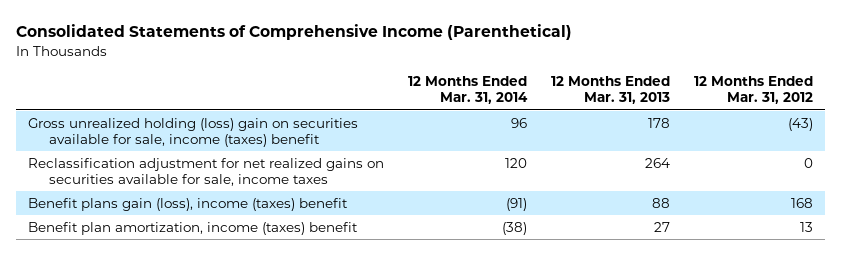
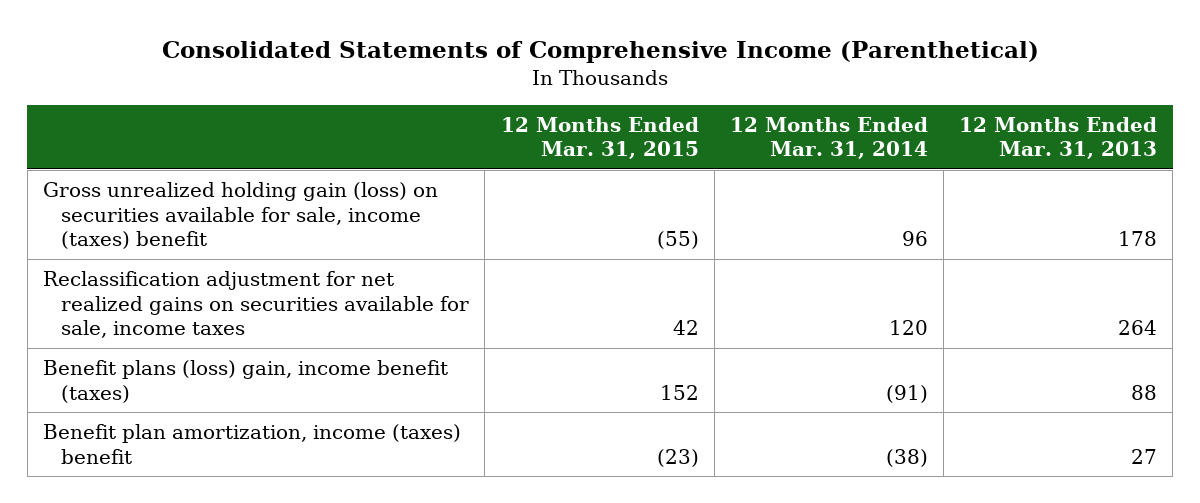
[694,76,814,105] 12 Months Ended Mar. 31, 2012 -> none
none -> [500,116,699,160] 12 Months Ended Mar. 31, 2015
[28,117,359,148] Gross unrealized holding (loss) gain on securities available for sale, income (taxes) benefit -> [42,181,438,250] Gross unrealized holding gain (loss) on securities available for sale, income (taxes) benefit
[28,197,349,211] Benefit plans gain (loss), income (taxes) benefit -> [42,359,448,403] Benefit plans (loss) gain, income benefit (taxes)

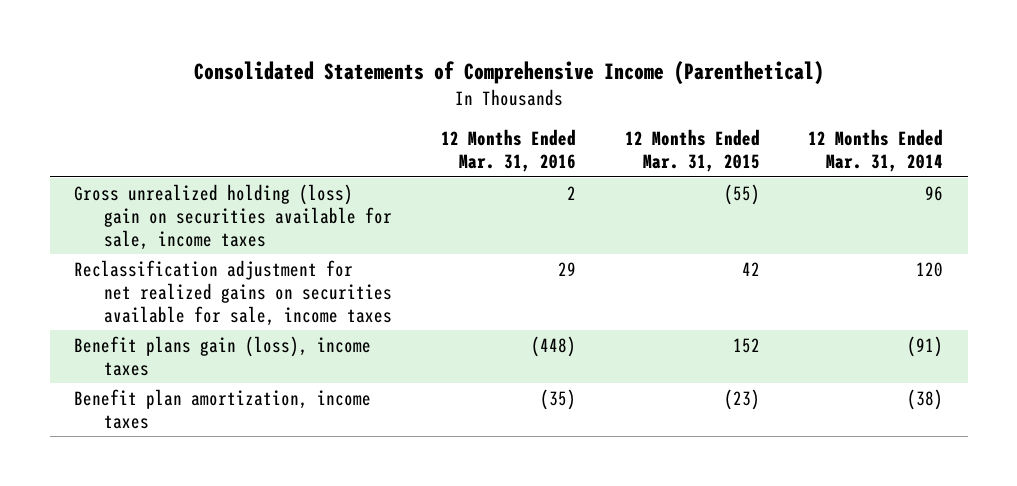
[958,116,1157,160] 12 Months Ended Mar. 31, 2013 -> none
none -> [440,129,576,173] 12 Months Ended Mar. 31, 2016
[42,181,438,250] Gross unrealized holding gain (loss) on securities available for sale, income (taxes) benefit -> [73,183,393,250] Gross unrealized holding (loss) gain on securities available for sale, income taxes
[42,359,448,403] Benefit plans (loss) gain, income benefit (taxes) -> [73,335,371,376] Benefit plans gain (loss), income taxes
[42,423,461,464] Benefit plan amortization, income (taxes) benefit -> [73,388,371,429] Benefit plan amortization, income taxes

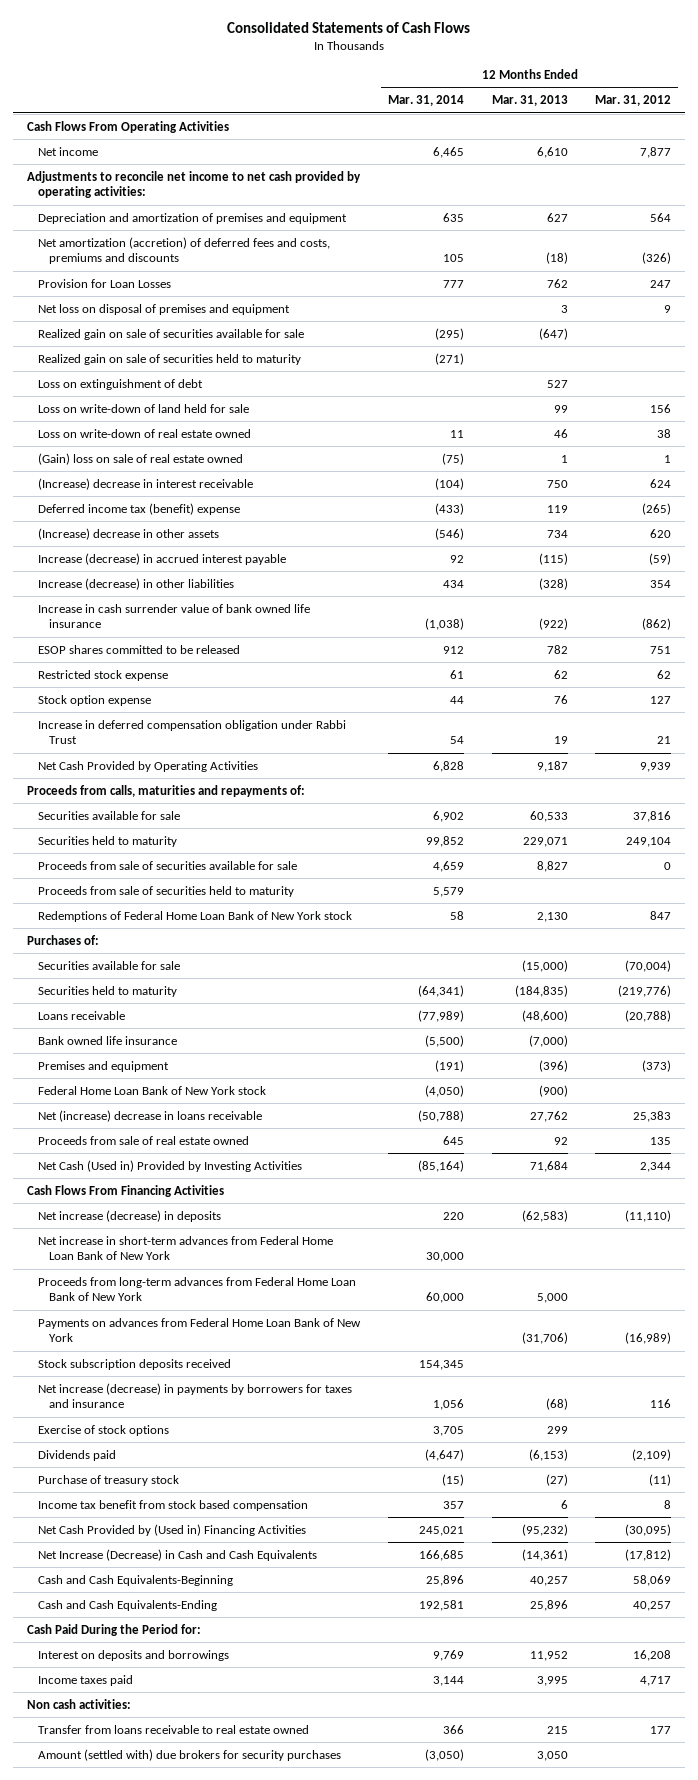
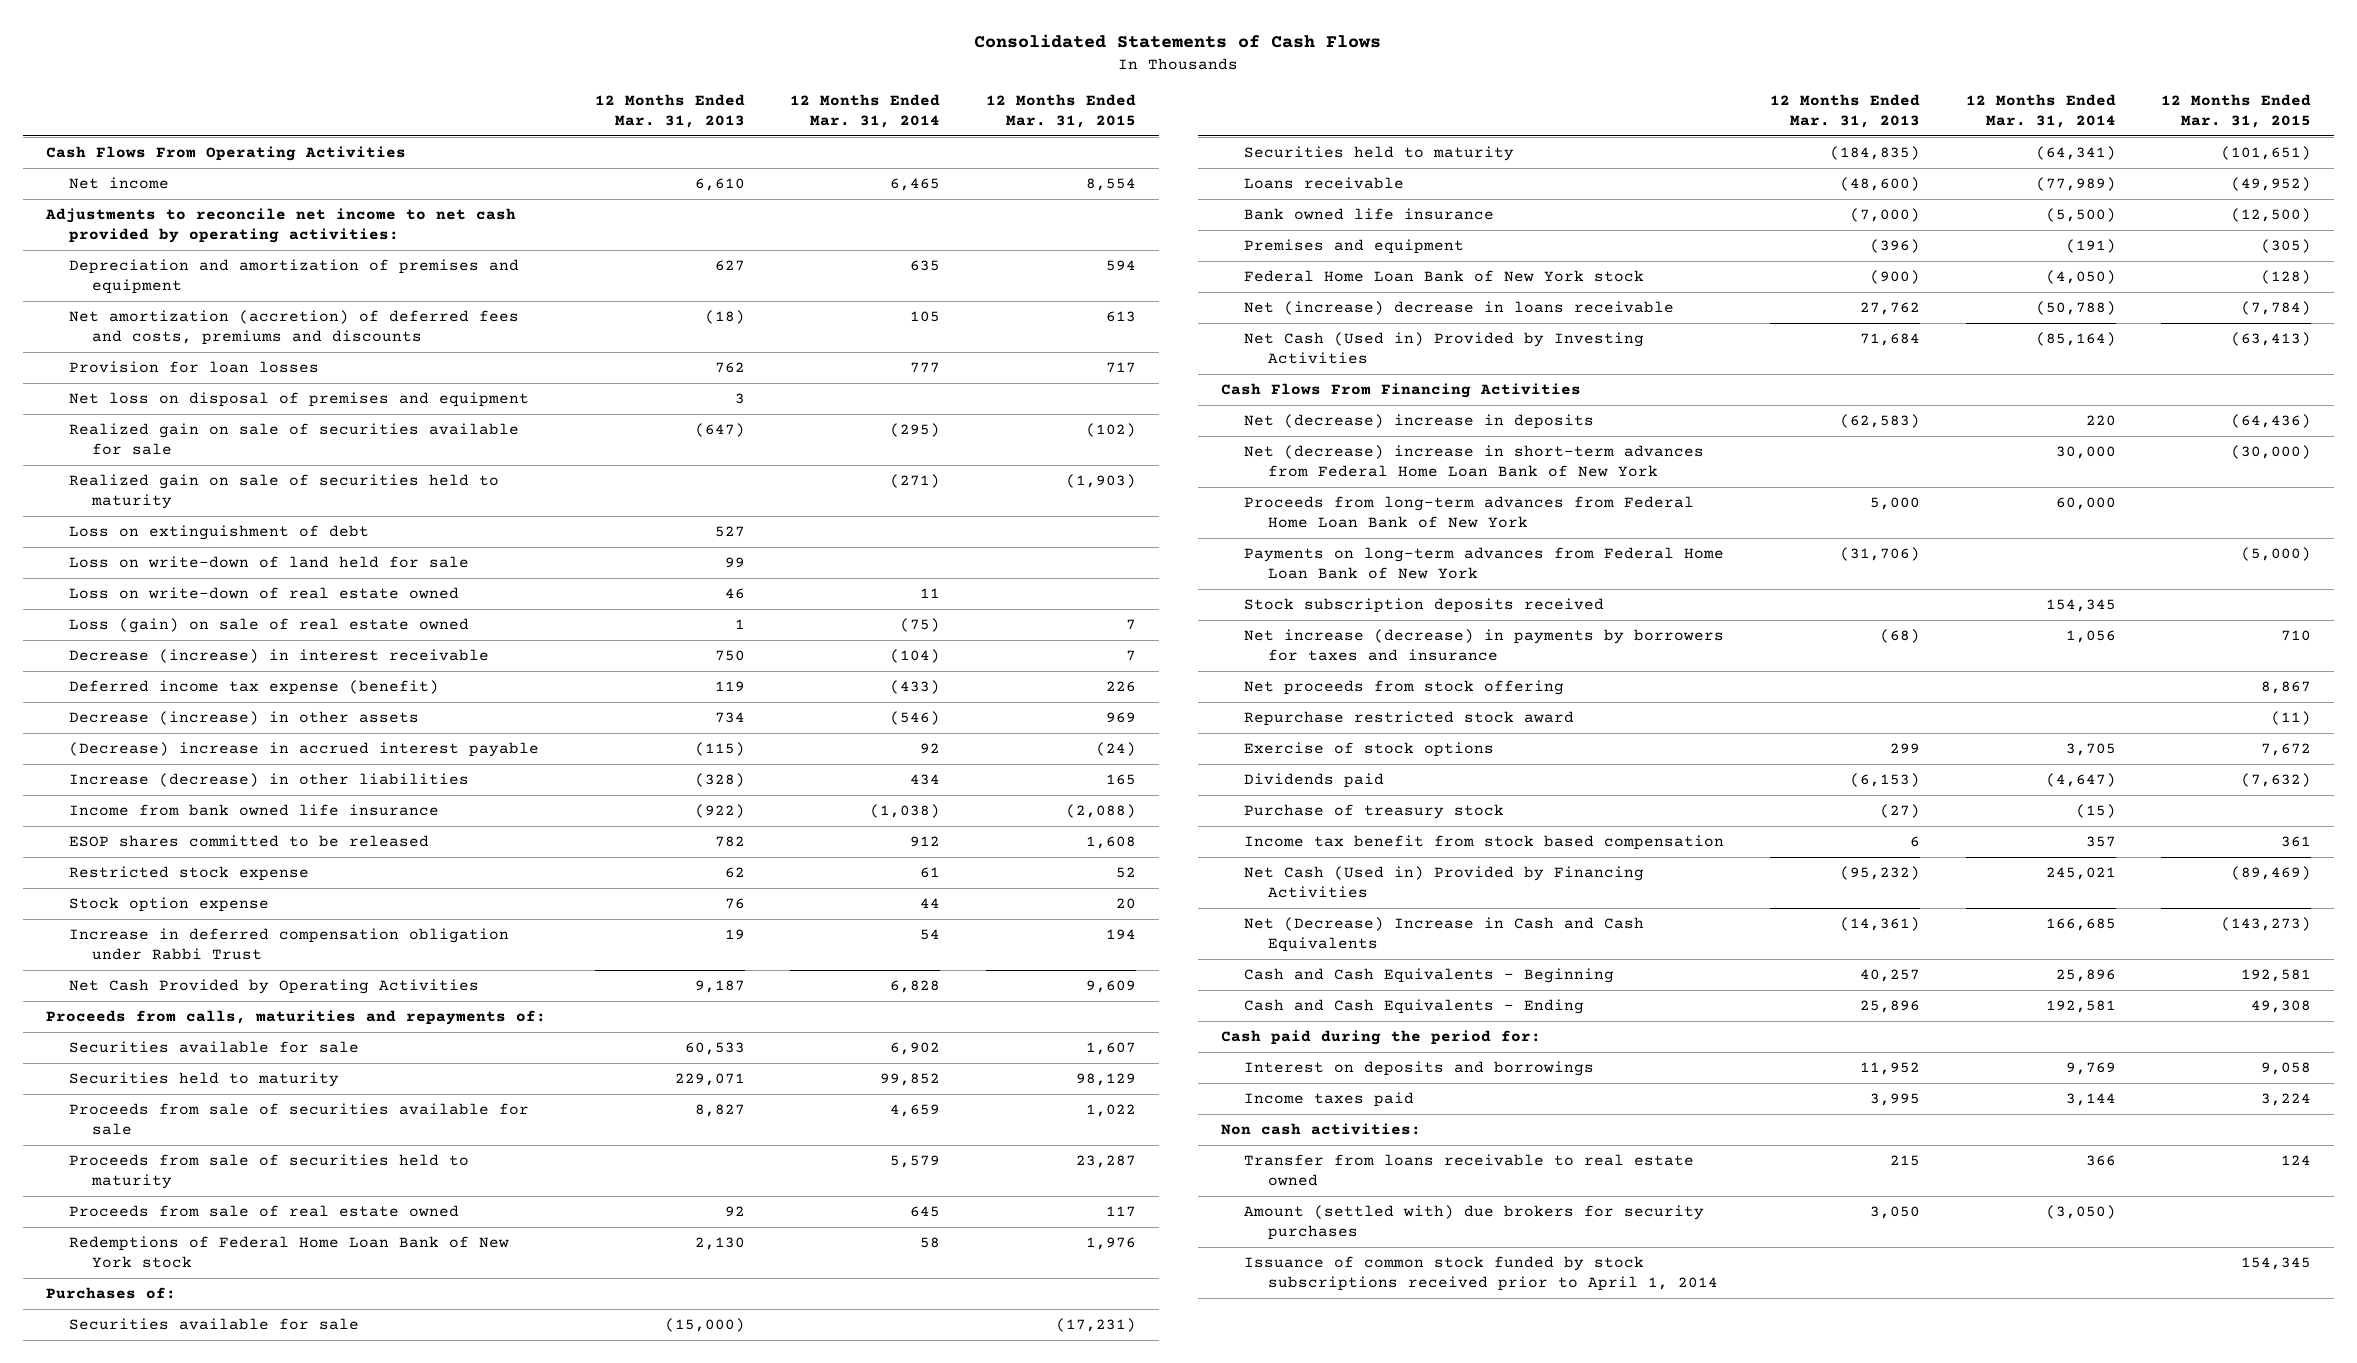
[595,95,672,107] Mar. 31, 2012 -> none
none -> [985,93,1136,128] 12 Months Ended Mar. 31, 2015
[38,278,172,288] Provision for Loan Losses -> [68,361,319,374] Provision for loan losses
[38,452,244,465] (Gain) loss on sale of real estate owned -> [68,618,469,634] Loss (gain) on sale of real estate owned
[38,477,254,490] (Increase) decrease in interest receivable -> [68,649,489,664] Decrease (increase) in interest receivable
[38,502,241,515] Deferred income tax (benefit) expense -> [68,680,439,696] Deferred income tax expense (benefit)
[38,527,220,540] (Increase) decrease in other assets -> [68,711,419,726] Decrease (increase) in other assets
[38,552,287,565] Increase (decrease) in accrued interest payable -> [68,742,539,758] (Decrease) increase in accrued interest payable
[38,603,311,629] Increase in cash surrender value of bank owned life insurance -> [68,804,439,817] Income from bank owned life insurance
[38,1135,250,1145] Proceeds from sale of real estate owned -> [68,1205,459,1218] Proceeds from sale of real estate owned
[38,1209,222,1222] Net increase (decrease) in deposits -> [1244,414,1595,430] Net (decrease) increase in deposits
[38,1235,334,1261] Net increase in short-term advances from Federal Home Loan Bank of New York -> [1244,445,1705,477] Net (decrease) increase in short-term advances from Federal Home Loan Bank of New York
[38,1317,362,1343] Payments on advances from Federal Home Loan Bank of New York -> [1244,547,1725,579] Payments on long-term advances from Federal Home Loan Bank of New York
none -> [1244,680,1565,696] Net proceeds from stock offering
none -> [1244,711,1575,727] Repurchase restricted stock award
[38,1523,307,1536] Net Cash Provided by (Used in) Financing Activities -> [1244,866,1645,898] Net Cash (Used in) Provided by Financing Activities
[38,1548,318,1561] Net Increase (Decrease) in Cash and Cash Equivalents -> [1244,917,1645,952] Net (Decrease) Increase in Cash and Cash Equivalents
[38,1574,234,1586] Cash and Cash Equivalents-Beginning -> [1244,968,1615,984] Cash and Cash Equivalents - Beginning
[38,1599,218,1611] Cash and Cash Equivalents-Ending -> [1244,999,1585,1015] Cash and Cash Equivalents - Ending
[27,1623,202,1636] Cash Paid During the Period for: -> [1221,1030,1542,1046] Cash paid during the period for:
none -> [1244,1256,1718,1291] Issuance of common stock funded by stock subscriptions received prior to April 1, 2014

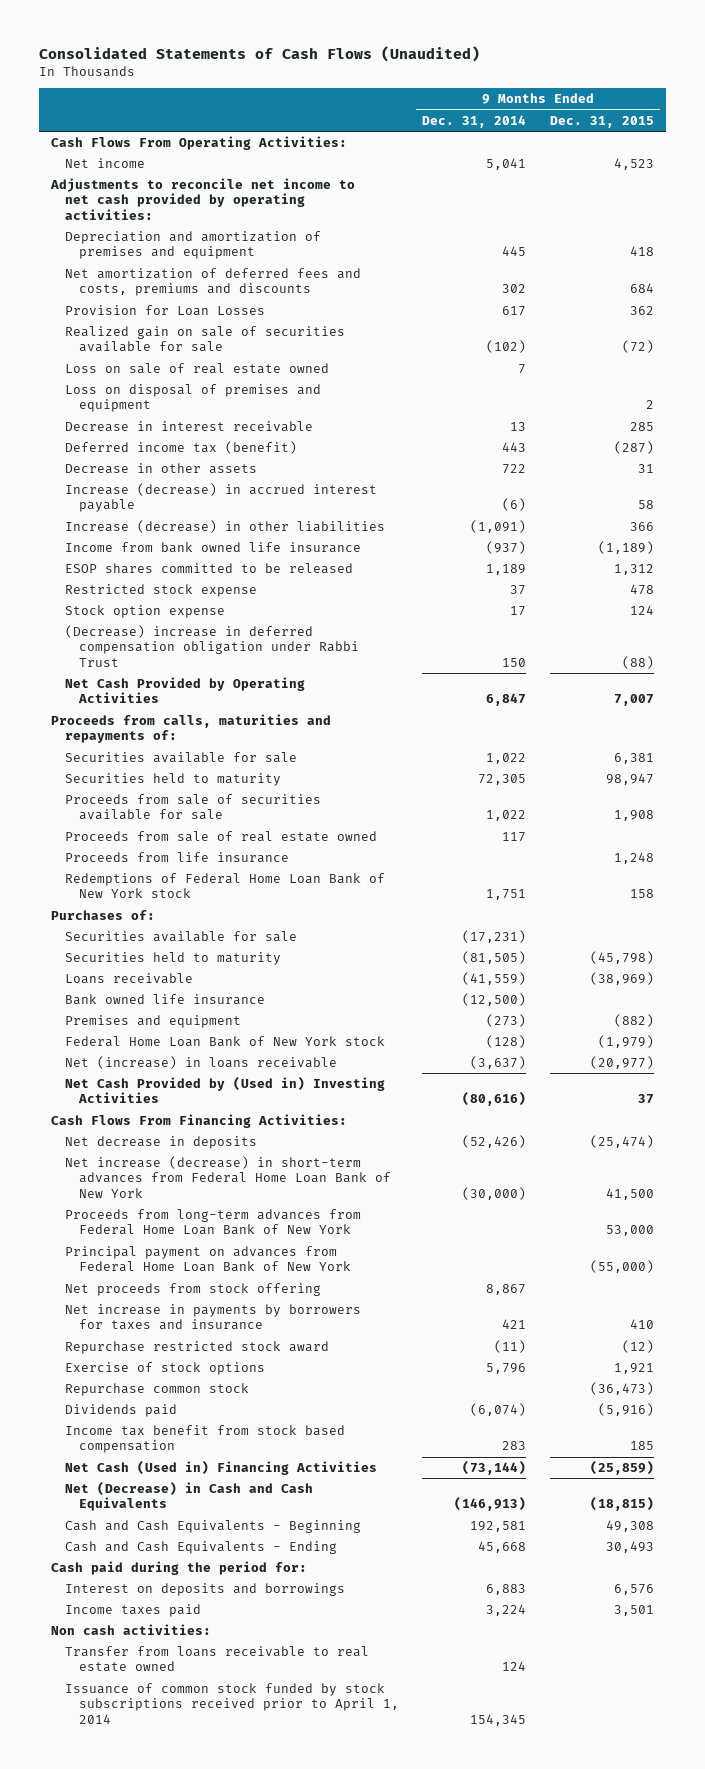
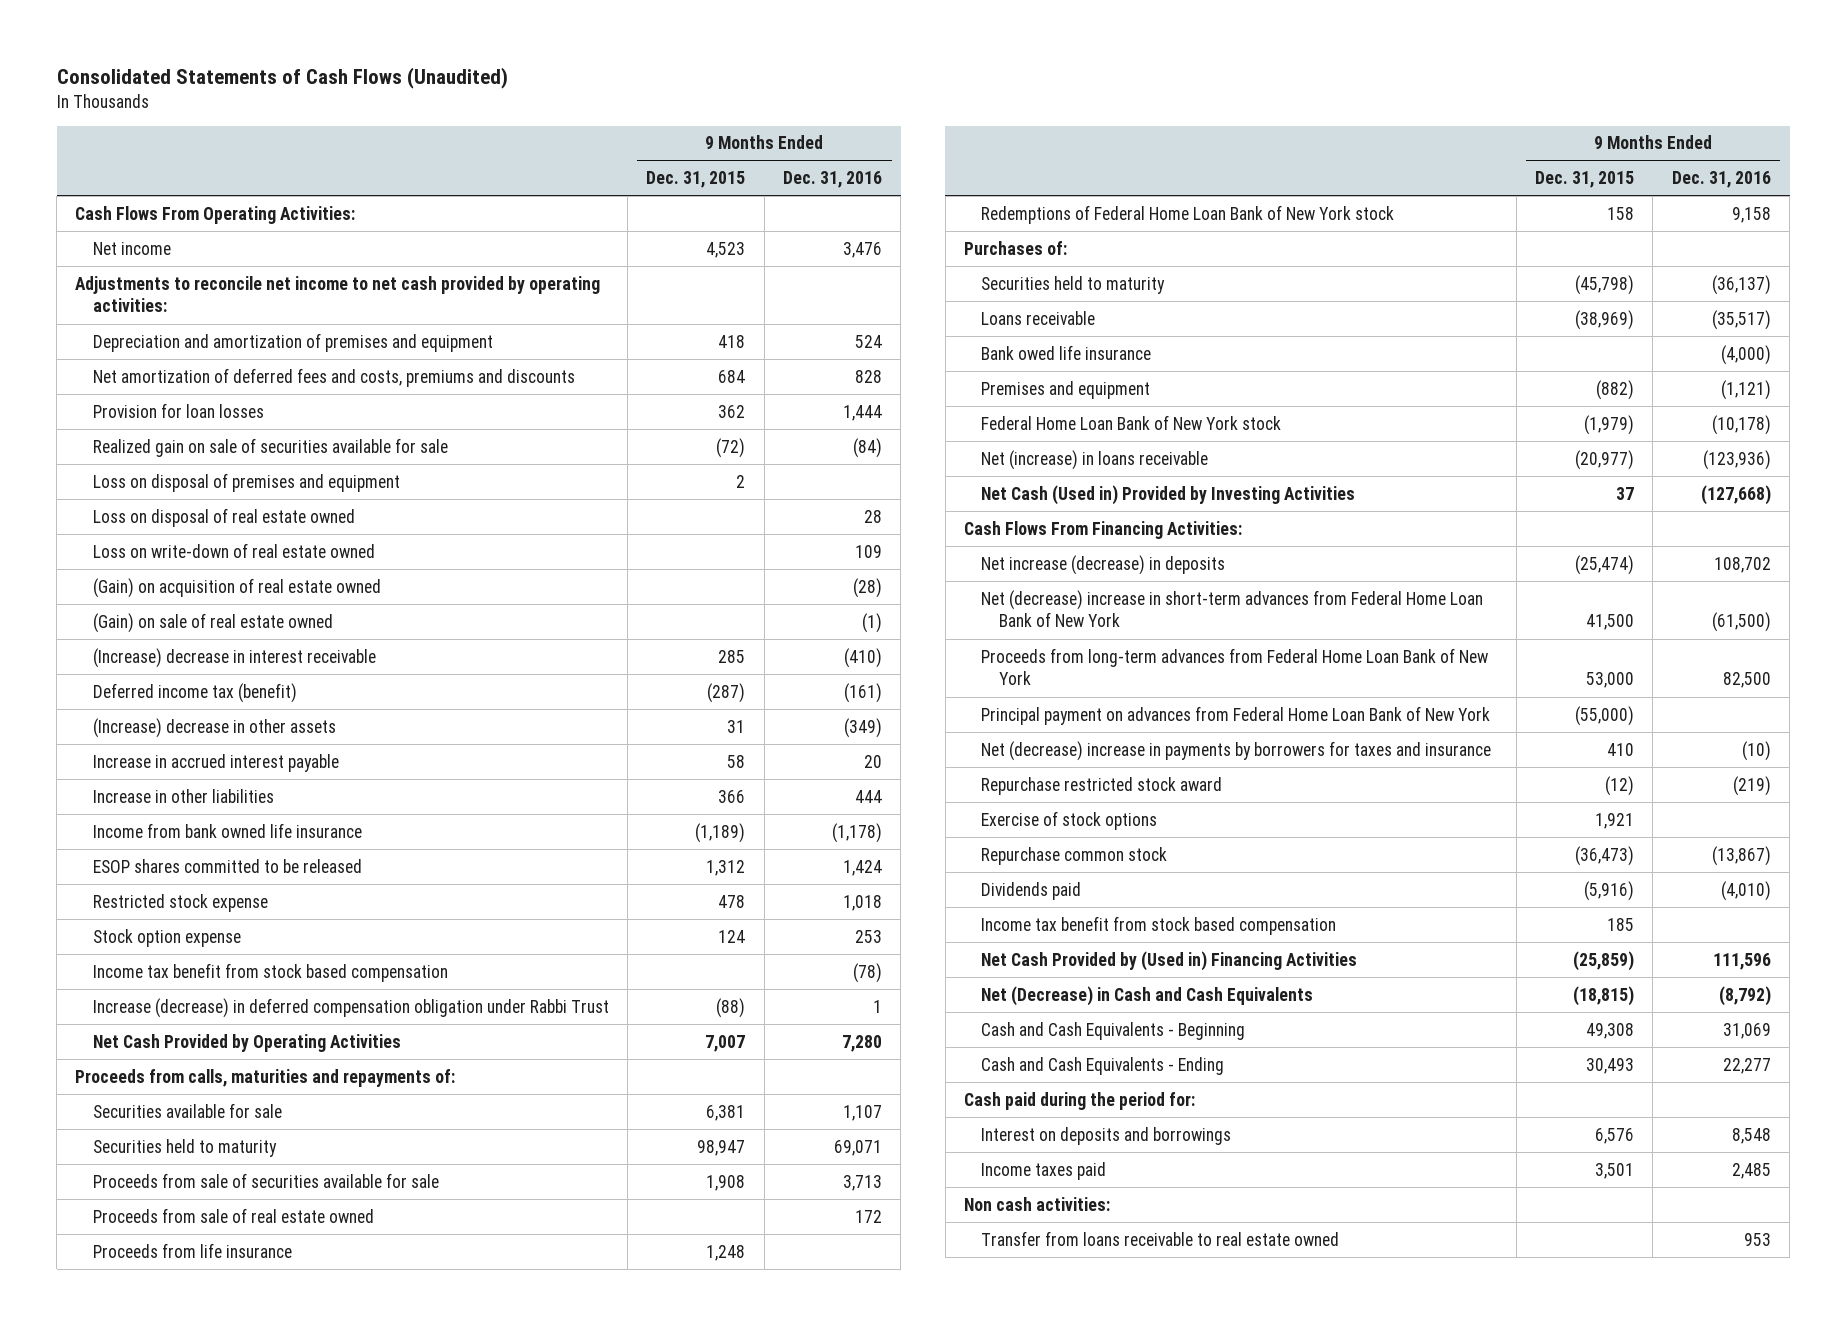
[422,114,527,128] Dec. 31, 2014 -> none
none -> [783,171,883,189] Dec. 31, 2016
[64,305,265,317] Provision for Loan Losses -> [92,402,264,418] Provision for loan losses
[64,363,329,375] Loss on sale of real estate owned -> none
none -> [92,507,355,527] Loss on disposal of real estate owned
none -> [92,542,375,558] Loss on write-down of real estate owned
none -> [92,577,381,598] (Gain) on acquisition of real estate owned
none -> [92,612,333,633] (Gain) on sale of real estate owned
[64,421,313,433] Decrease in interest receivable -> [92,647,376,668] (Increase) decrease in interest receivable
[64,463,257,475] Decrease in other assets -> [92,717,336,738] (Increase) decrease in other assets
[64,483,377,513] Increase (decrease) in accrued interest payable -> [92,753,339,772] Increase in accrued interest payable
[64,520,385,534] Increase (decrease) in other liabilities -> [92,788,274,803] Increase in other liabilities
none -> [92,962,448,982] Income tax benefit from stock based compensation
[64,625,359,667] (Decrease) increase in deferred compensation obligation under Rabbi Trust -> [92,997,609,1018] Increase (decrease) in deferred compensation obligation under Rabbi Trust
[64,931,297,943] Securities available for sale -> none
[64,994,265,1006] Bank owned life insurance -> [981,344,1152,360] Bank owed life insurance
[64,1077,385,1104] Net Cash Provided by (Used in) Investing Activities -> [981,484,1356,505] Net Cash (Used in) Provided by Investing Activities
[64,1136,257,1150] Net decrease in deposits -> [981,554,1226,575] Net increase (decrease) in deposits
[64,1156,391,1198] Net increase (decrease) in short-term advances from Federal Home Loan Bank of New York -> [981,589,1484,628] Net (decrease) increase in short-term advances from Federal Home Loan Bank of New York
[64,1283,321,1297] Net proceeds from stock offering -> none
[64,1304,361,1331] Net increase in payments by borrowers for taxes and insurance -> [981,740,1492,761] Net (decrease) increase in payments by borrowers for taxes and insurance
[64,1461,377,1476] Net Cash (Used in) Financing Activities -> [981,950,1358,971] Net Cash Provided by (Used in) Financing Activities
[64,1683,399,1724] Issuance of common stock funded by stock subscriptions received prior to April 1, 2014 -> none

